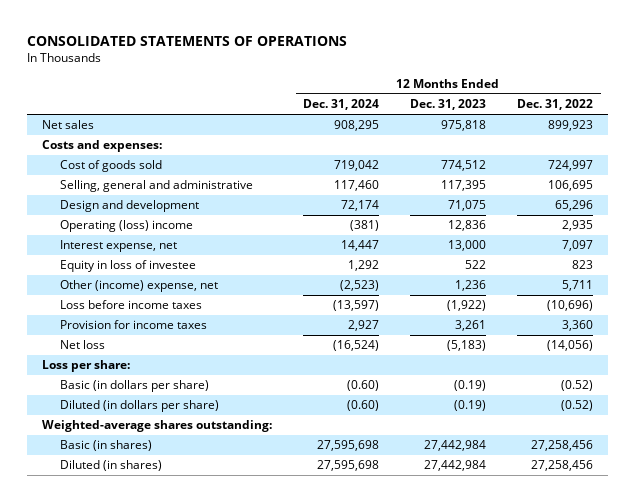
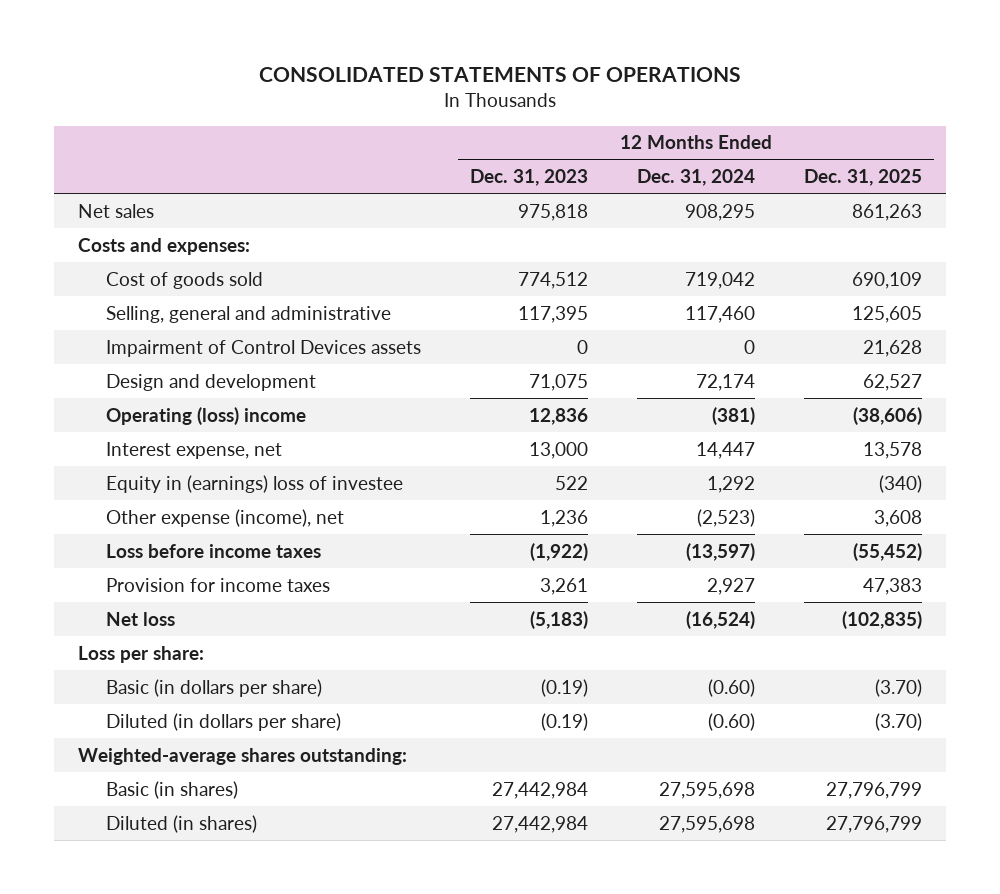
[516,99,593,111] Dec. 31, 2022 -> none
none -> [803,168,922,186] Dec. 31, 2025
none -> [105,339,421,357] Impairment of Control Devices assets
[60,260,197,273] Equity in loss of investee -> [105,474,403,493] Equity in (earnings) loss of investee
[60,280,219,293] Other (income) expense, net -> [105,508,344,527] Other expense (income), net

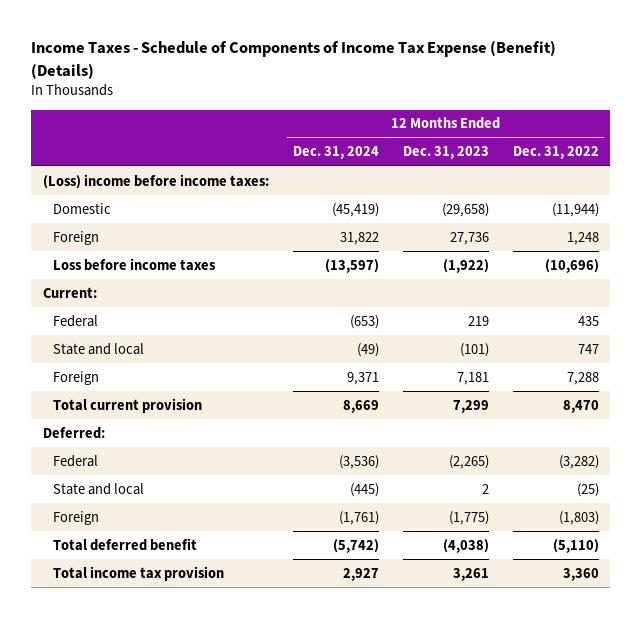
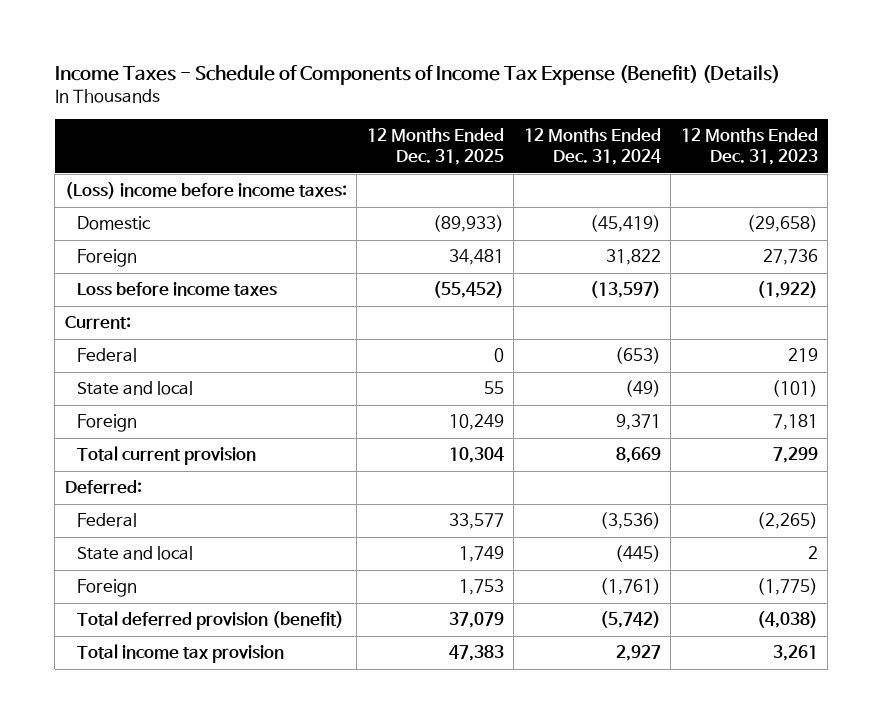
[512,146,599,160] Dec. 31, 2022 -> none
none -> [366,128,504,166] 12 Months Ended Dec. 31, 2025
[53,537,198,551] Total deferred benefit -> [76,611,344,631] Total deferred provision (benefit)

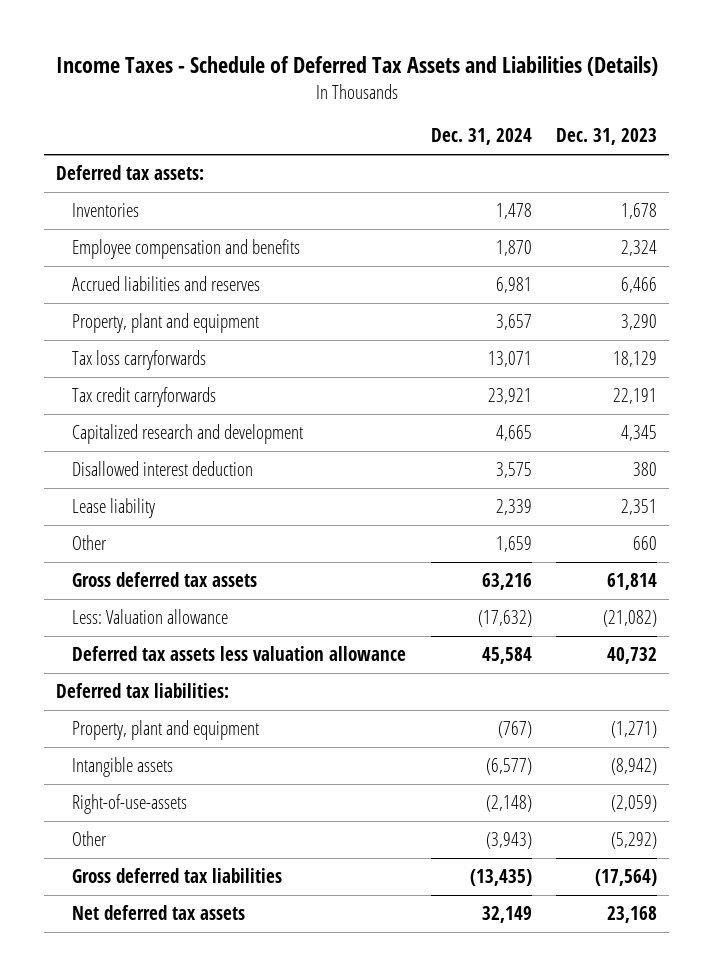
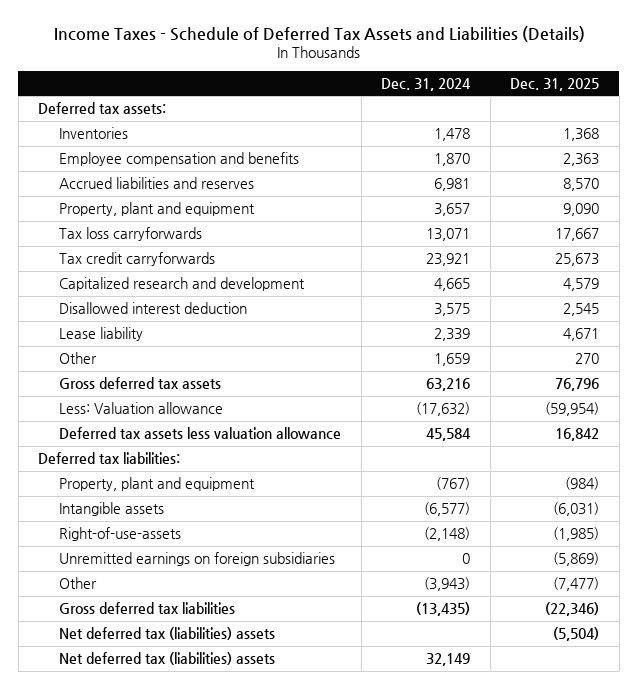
[556,128,658,146] Dec. 31, 2023 -> none
none -> [510,77,600,91] Dec. 31, 2025
none -> [59,552,336,567] Unremitted earnings on foreign subsidiaries
none -> [59,627,276,641] Net deferred tax (liabilities) assets
[71,905,245,921] Net deferred tax assets -> [59,652,276,666] Net deferred tax (liabilities) assets

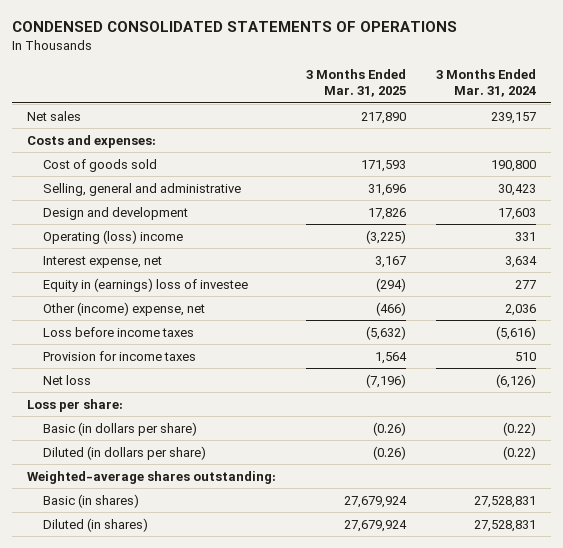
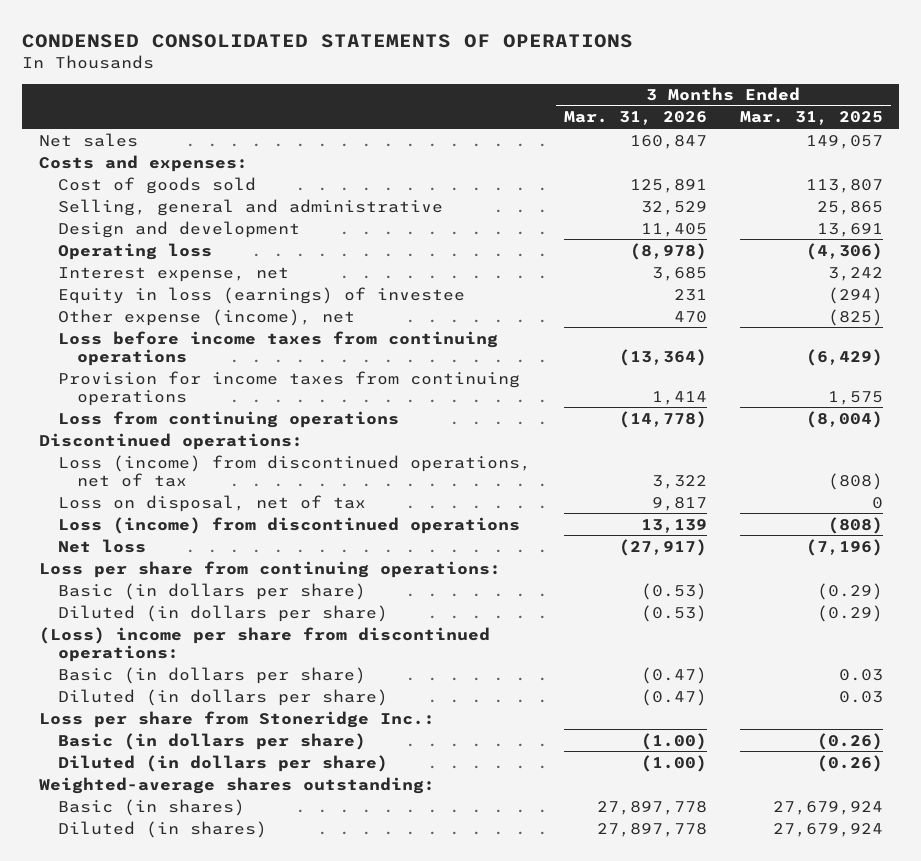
[435,69,536,98] 3 Months Ended Mar. 31, 2024 -> none
none -> [563,111,707,126] Mar. 31, 2026
[361,111,407,124] 217,890 -> [805,134,883,149] 149,057
[361,159,407,172] 171,593 -> [805,178,883,193] 113,807
[368,183,407,196] 31,696 -> [816,200,883,215] 25,865
[368,207,407,220] 17,826 -> [816,222,883,237] 13,691
[42,229,183,244] Operating (loss) income -> [58,242,213,260] Operating loss
[366,229,407,244] (3,225) -> [805,242,883,260] (4,306)
[375,255,407,268] 3,167 -> [827,266,883,281] 3,242
[42,277,248,292] Equity in (earnings) loss of investee -> [58,286,466,304] Equity in loss (earnings) of investee
[42,301,205,316] Other (income) expense, net -> [58,308,356,326] Other expense (income), net
[376,301,407,316] (466) -> [827,308,883,326] (825)
[42,326,194,337] Loss before income taxes -> [58,330,499,366] Loss before income taxes from continuing operations
[366,325,407,340] (5,632) -> [805,348,883,366] (6,429)
[42,350,196,361] Provision for income taxes -> [58,370,521,406] Provision for income taxes from continuing operations
[375,351,408,364] 1,564 -> [827,390,883,405] 1,575
none -> [58,410,400,428] Loss from continuing operations
none -> [38,432,303,450] Discontinued operations:
none -> [58,454,532,487] Loss (income) from discontinued operations, net of tax
none -> [58,494,367,512] Loss on disposal, net of tax
none -> [58,516,521,534] Loss (income) from discontinued operations
none -> [38,560,501,578] Loss per share from continuing operations:
none -> [58,582,367,600] Basic (in dollars per share)
none -> [58,604,389,622] Diluted (in dollars per share)
none -> [38,626,490,662] (Loss) income per share from discontinued operations:
none -> [58,666,367,684] Basic (in dollars per share)
none -> [58,688,389,706] Diluted (in dollars per share)
[27,398,124,412] Loss per share: -> [38,710,435,728] Loss per share from Stoneridge Inc.:

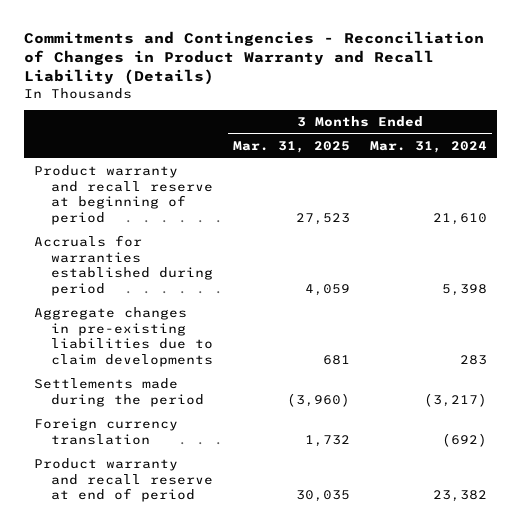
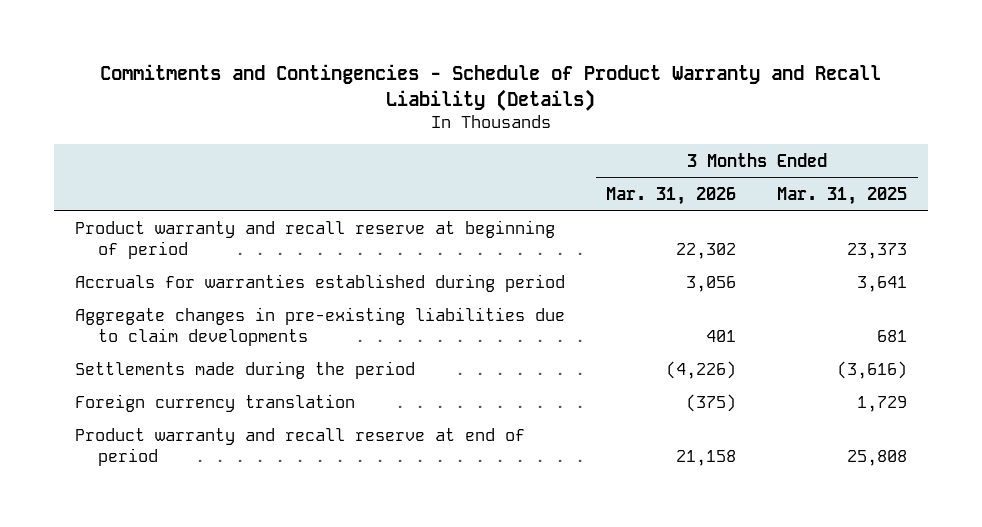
[23,31,484,86] Commitments and Contingencies - Reconciliation of Changes in Product Warranty and Recall Liability (Details) -> [99,63,881,111] Commitments and Contingencies - Schedule of Product Warranty and Recall Liability (Details)
[369,141,487,154] Mar. 31, 2024 -> none
none -> [605,187,736,206] Mar. 31, 2026
[295,213,350,226] 27,523 -> [847,243,908,260] 23,373
[304,284,350,297] 4,059 -> [857,276,908,293] 3,641
[286,392,350,407] (3,960) -> [837,361,908,380] (3,616)
[304,434,350,447] 1,732 -> [857,396,908,413] 1,729
[295,490,350,503] 30,035 -> [847,450,908,467] 25,808

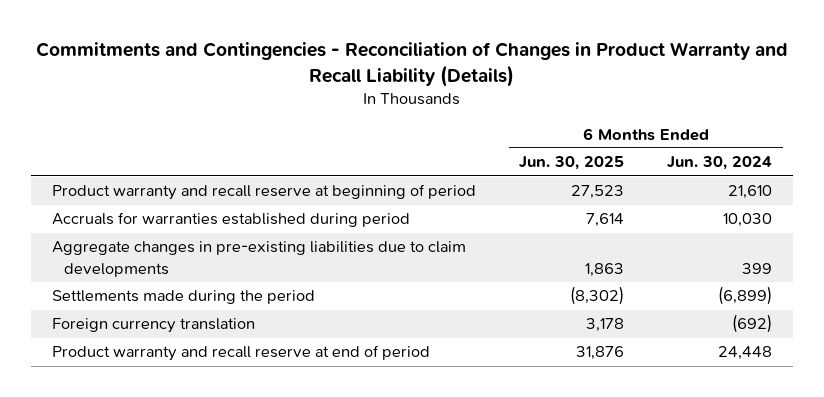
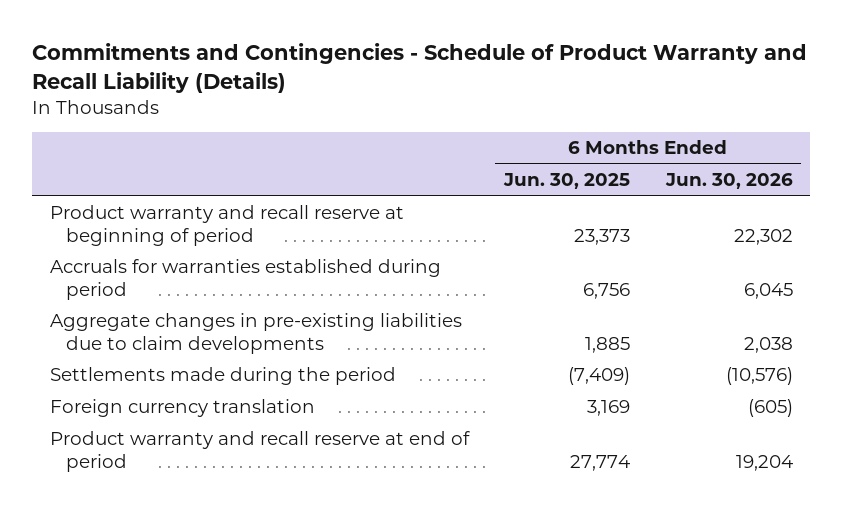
[36,42,789,87] Commitments and Contingencies - Reconciliation of Changes in Product Warranty and Recall Liability (Details) -> [31,43,807,93] Commitments and Contingencies - Schedule of Product Warranty and Recall Liability (Details)
[667,156,773,171] Jun. 30, 2024 -> none
none -> [664,173,793,190] Jun. 30, 2026
[571,185,625,200] 27,523 -> [574,228,631,245] 23,373
[586,213,625,228] 7,614 -> [583,282,631,299] 6,756
[585,262,625,277] 1,863 -> [585,336,631,353] 1,885
[570,286,625,306] (8,302) -> [568,367,631,386] (7,409)
[586,318,625,333] 3,178 -> [587,400,631,417] 3,169
[576,346,625,361] 31,876 -> [570,454,631,471] 27,774

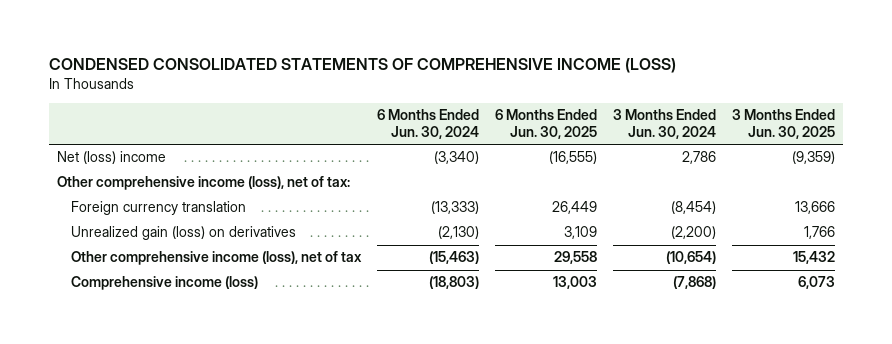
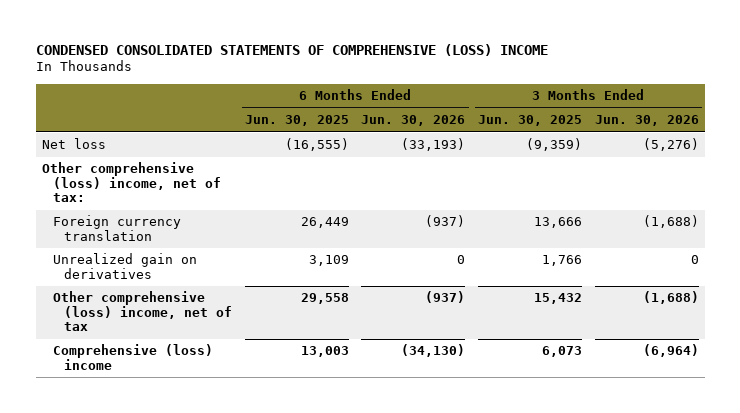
[48,58,676,74] CONDENSED CONSOLIDATED STATEMENTS OF COMPREHENSIVE INCOME (LOSS) -> [35,43,548,56] CONDENSED CONSOLIDATED STATEMENTS OF COMPREHENSIVE (LOSS) INCOME
[377,109,480,140] 6 Months Ended Jun. 30, 2024 -> none
[613,109,717,140] 3 Months Ended Jun. 30, 2024 -> none
none -> [361,115,466,127] Jun. 30, 2026
none -> [594,115,699,127] Jun. 30, 2026
[56,151,166,165] Net (loss) income -> [41,138,106,150] Net loss
[56,176,350,191] Other comprehensive income (loss), net of tax: -> [41,162,222,203] Other comprehensive (loss) income, net of tax:
[71,226,297,241] Unrealized gain (loss) on derivatives -> [53,253,198,279] Unrealized gain on derivatives
[71,251,363,266] Other comprehensive income (loss), net of tax -> [53,291,233,332] Other comprehensive (loss) income, net of tax
[71,276,259,291] Comprehensive income (loss) -> [53,344,214,370] Comprehensive (loss) income

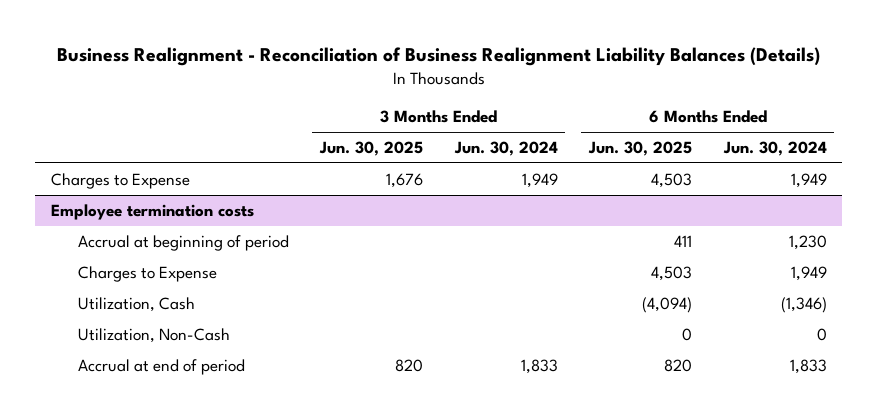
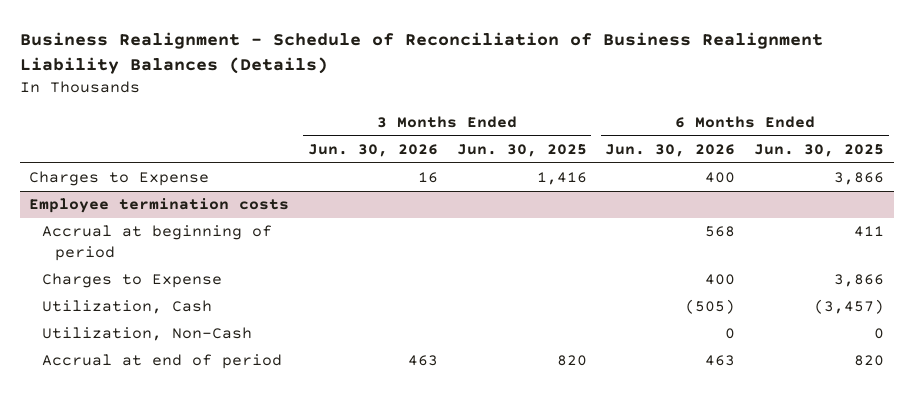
[56,47,820,67] Business Realignment - Reconciliation of Business Realignment Liability Balances (Details) -> [19,31,823,75] Business Realignment - Schedule of Reconciliation of Business Realignment Liability Balances (Details)
[453,141,558,157] Jun. 30, 2024 -> none
[722,141,827,157] Jun. 30, 2024 -> none
none -> [307,144,438,158] Jun. 30, 2026
none -> [605,144,736,158] Jun. 30, 2026
[386,172,424,188] 1,676 -> [536,172,587,186] 1,416
[651,172,693,188] 4,503 -> [834,172,885,186] 3,866
[651,265,693,281] 4,503 -> [834,274,885,288] 3,866
[642,296,693,313] (4,094) -> [814,299,885,315] (3,457)

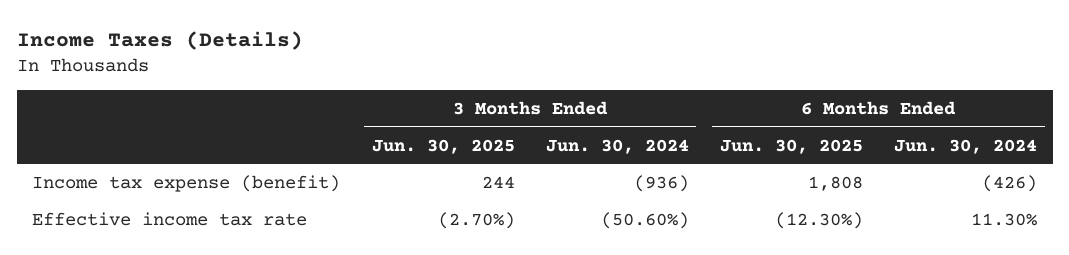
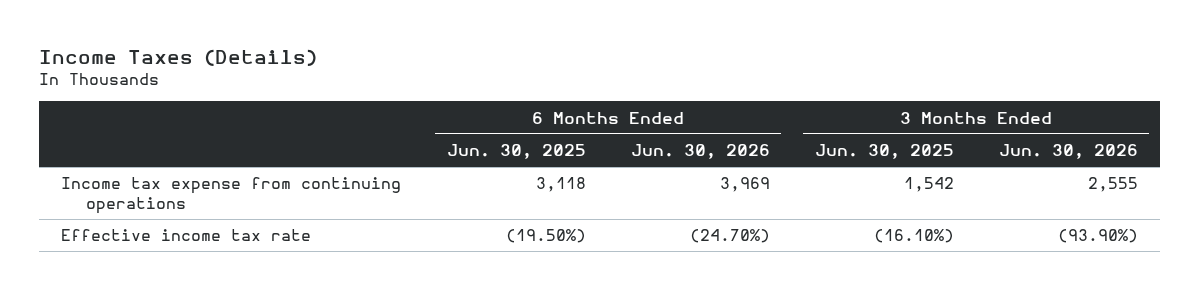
[545,138,689,154] Jun. 30, 2024 -> none
[893,138,1037,154] Jun. 30, 2024 -> none
none -> [630,143,770,159] Jun. 30, 2026
none -> [998,143,1138,159] Jun. 30, 2026
[32,174,341,192] Income tax expense (benefit) -> [61,177,402,215] Income tax expense from continuing operations
[481,175,515,188] 244 -> [903,177,954,193] 1,542
[807,175,863,191] 1,808 -> [535,177,586,193] 3,118
[437,211,515,229] (2.70%) -> [873,229,954,244] (16.10%)
[774,211,863,229] (12.30%) -> [505,229,586,244] (19.50%)

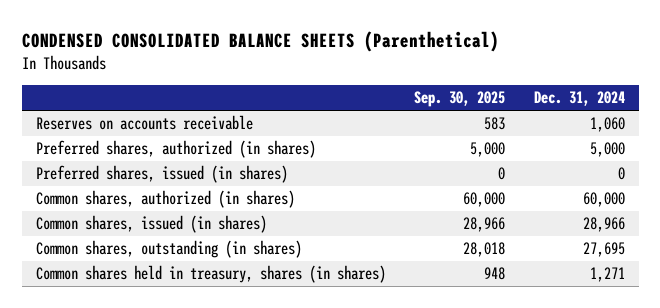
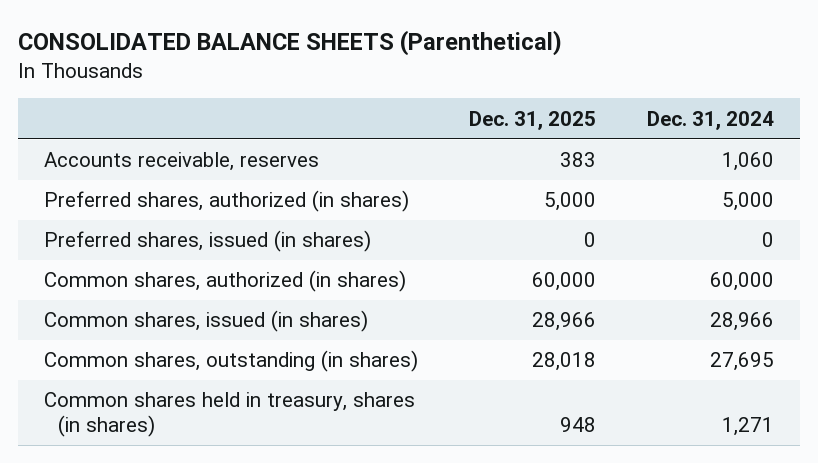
[21,30,499,52] CONDENSED CONSOLIDATED BALANCE SHEETS (Parenthetical) -> [18,29,563,56] CONSOLIDATED BALANCE SHEETS (Parenthetical)
[414,91,506,108] Sep. 30, 2025 -> none
none -> [469,110,597,130] Dec. 31, 2025
[35,115,253,131] Reserves on accounts receivable -> [43,152,319,172] Accounts receivable, reserves

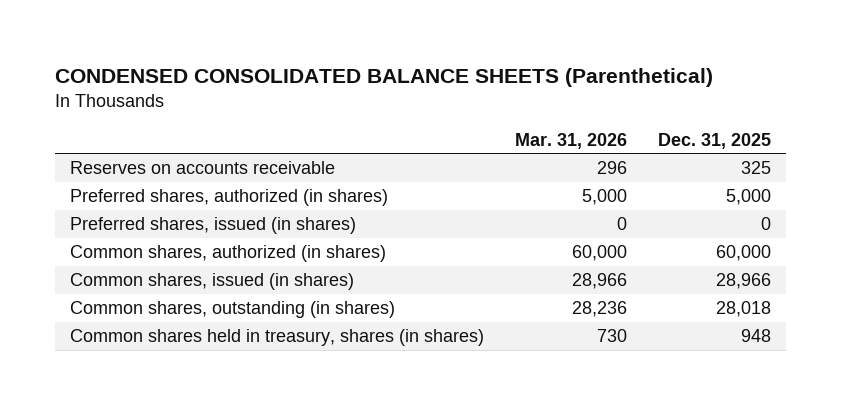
[18,29,563,56] CONSOLIDATED BALANCE SHEETS (Parenthetical) -> [54,67,713,87] CONDENSED CONSOLIDATED BALANCE SHEETS (Parenthetical)
[647,110,775,130] Dec. 31, 2024 -> none
none -> [515,132,628,149] Mar. 31, 2026
[43,152,319,172] Accounts receivable, reserves -> [70,161,336,175] Reserves on accounts receivable
[560,152,597,168] 383 -> [740,161,771,175] 325

